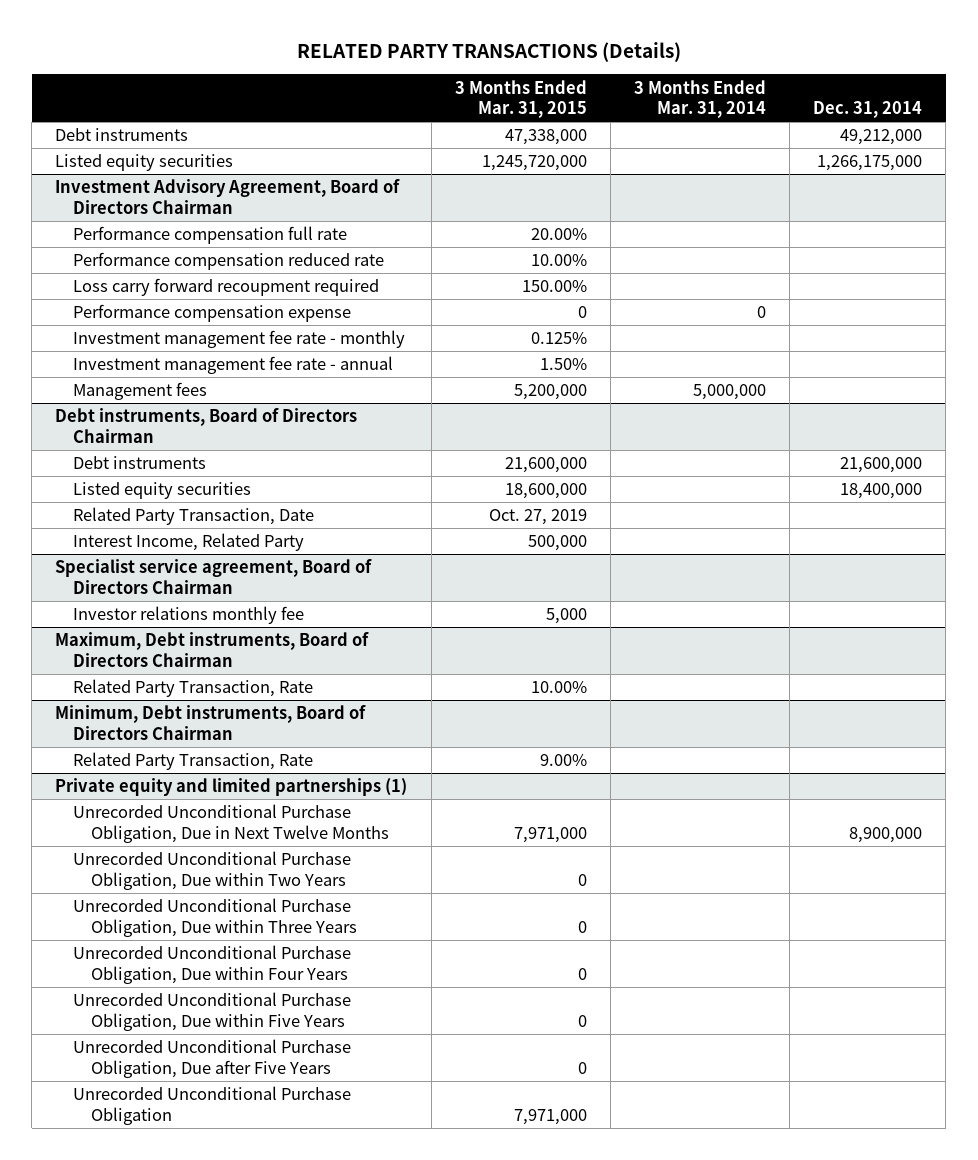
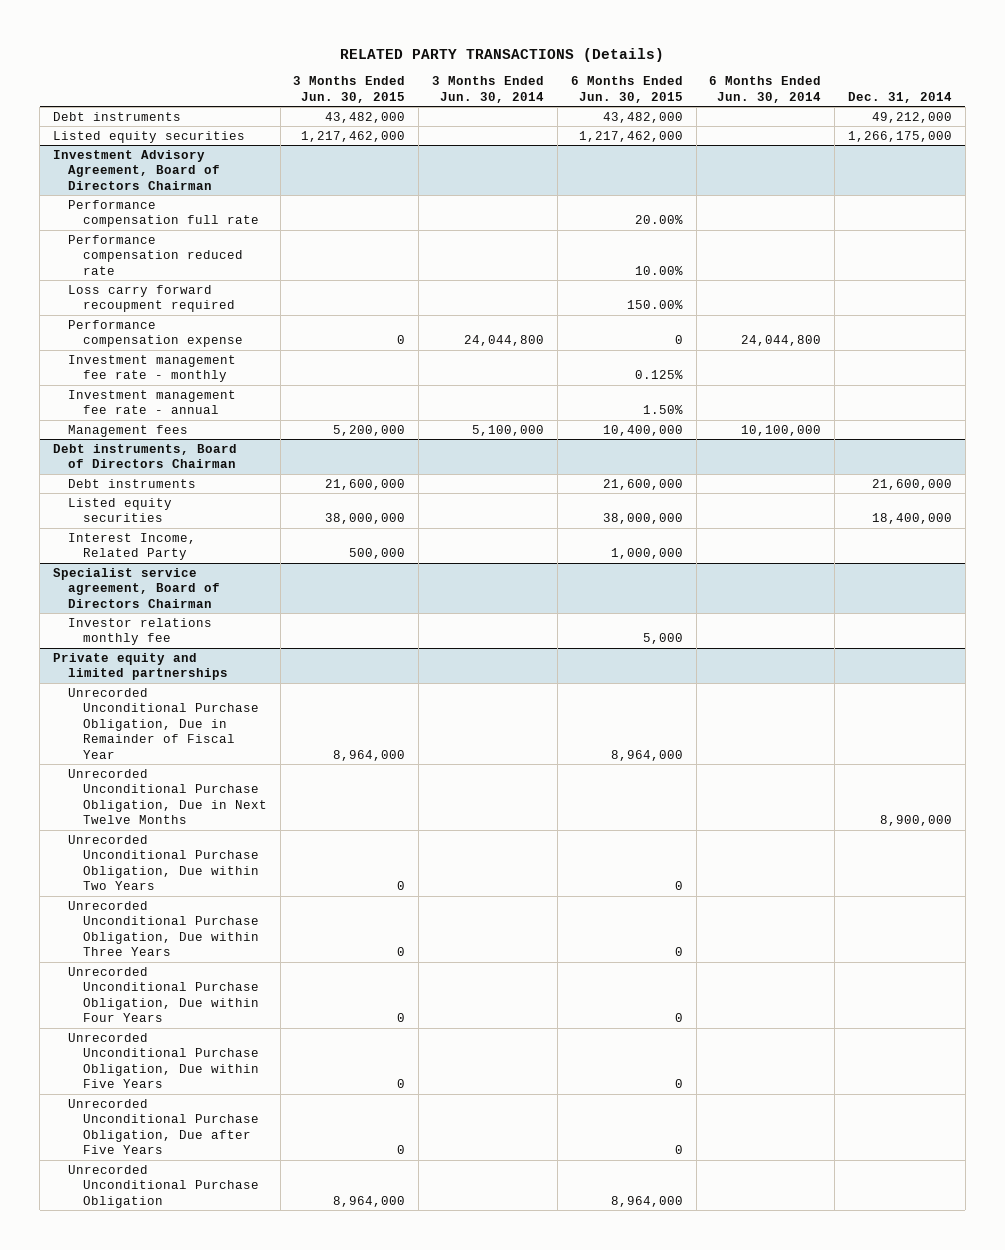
[454,79,587,119] 3 Months Ended Mar. 31, 2015 -> none
[633,79,766,119] 3 Months Ended Mar. 31, 2014 -> none
none -> [293,76,406,103] 3 Months Ended Jun. 30, 2015
none -> [432,76,545,103] 3 Months Ended Jun. 30, 2014
none -> [570,76,683,103] 6 Months Ended Jun. 30, 2015
none -> [709,76,822,103] 6 Months Ended Jun. 30, 2014
[73,507,315,526] Related Party Transaction, Date -> none
[55,632,370,667] Maximum, Debt instruments, Board of Directors Chairman -> none
[73,679,314,698] Related Party Transaction, Rate -> none
[55,705,367,740] Minimum, Debt instruments, Board of Directors Chairman -> none
[73,752,314,771] Related Party Transaction, Rate -> none
[55,778,408,797] Private equity and limited partnerships (1) -> [52,652,228,681] Private equity and limited partnerships
none -> [67,687,259,760] Unrecorded Unconditional Purchase Obligation, Due in Remainder of Fiscal Year

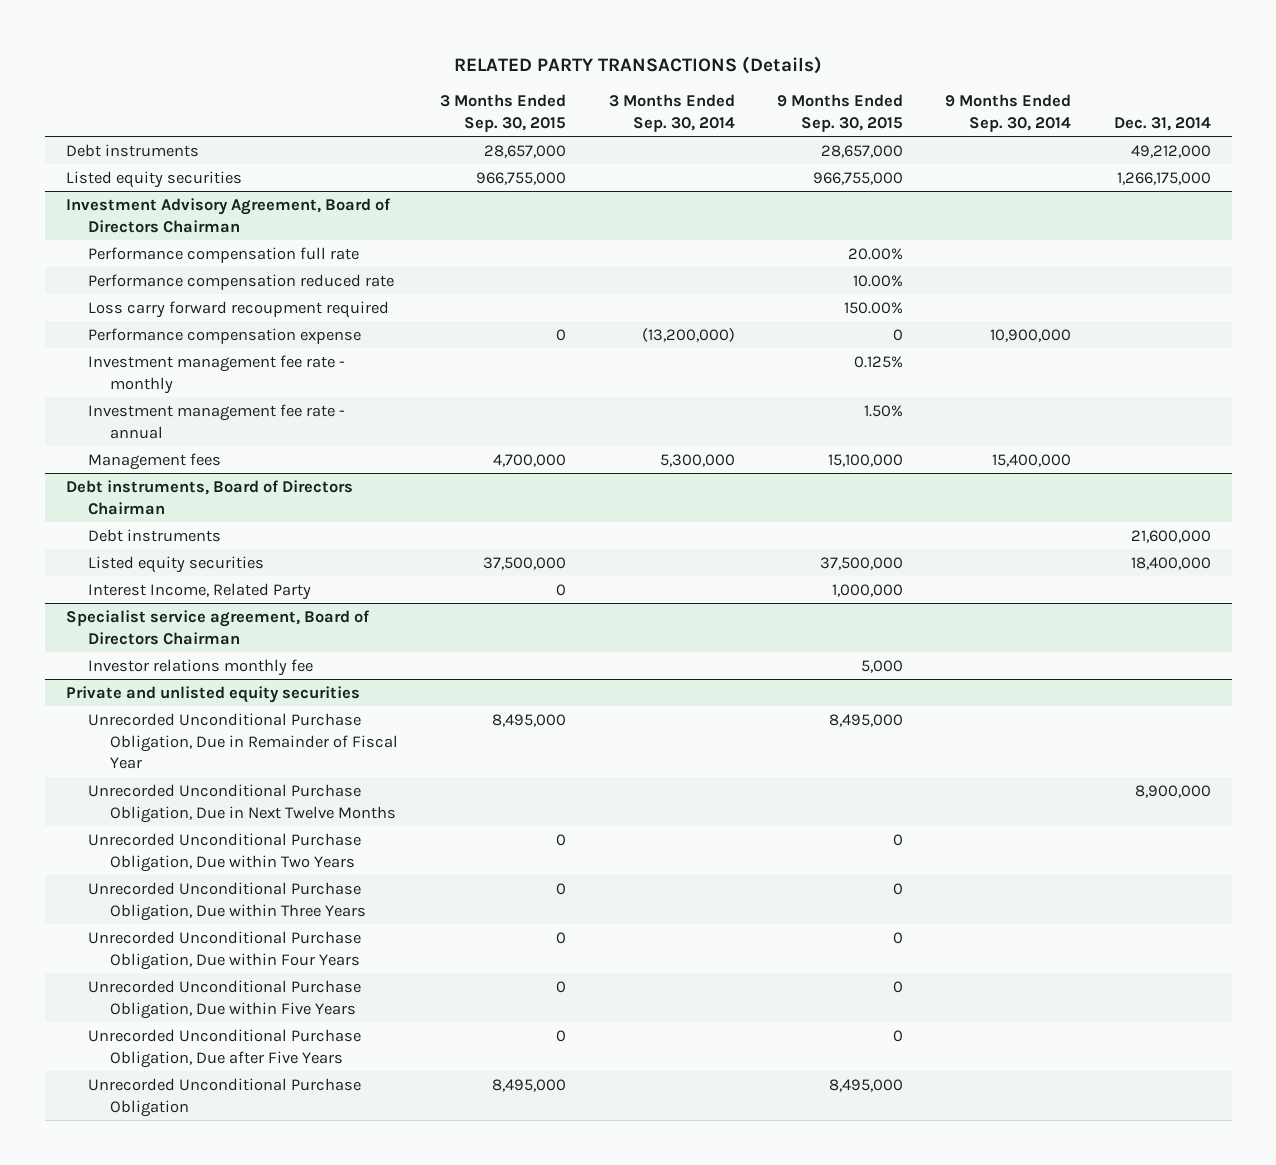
[293,76,406,103] 3 Months Ended Jun. 30, 2015 -> none
[432,76,545,103] 3 Months Ended Jun. 30, 2014 -> none
[570,76,683,103] 6 Months Ended Jun. 30, 2015 -> none
[709,76,822,103] 6 Months Ended Jun. 30, 2014 -> none
none -> [440,94,567,132] 3 Months Ended Sep. 30, 2015
none -> [608,94,735,132] 3 Months Ended Sep. 30, 2014
none -> [776,94,903,132] 9 Months Ended Sep. 30, 2015
none -> [945,94,1072,132] 9 Months Ended Sep. 30, 2014
[52,652,228,681] Private equity and limited partnerships -> [65,685,360,703] Private and unlisted equity securities

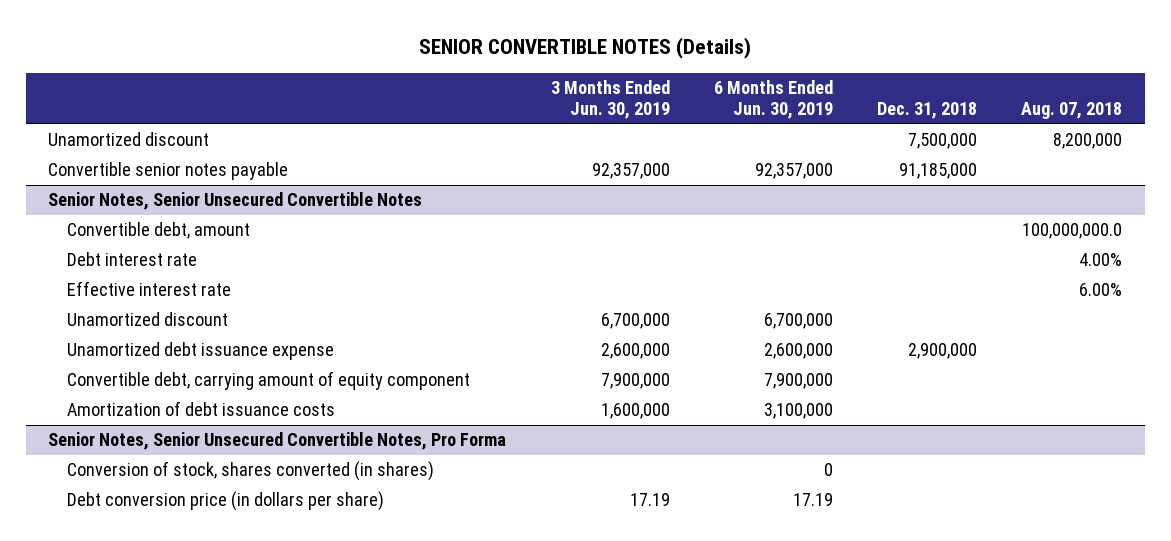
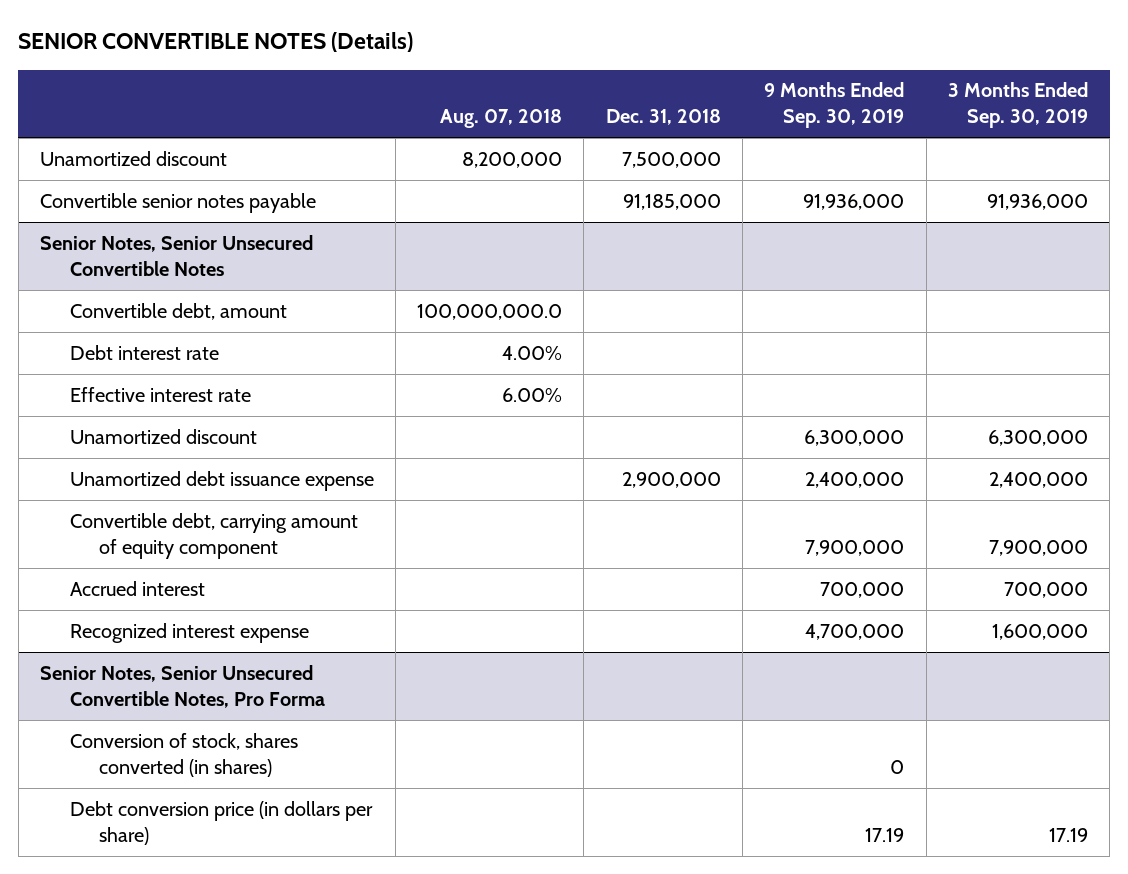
[550,79,670,120] 3 Months Ended Jun. 30, 2019 -> none
[713,79,833,120] 6 Months Ended Jun. 30, 2019 -> none
none -> [764,82,905,129] 9 Months Ended Sep. 30, 2019
none -> [947,82,1088,129] 3 Months Ended Sep. 30, 2019
none -> [69,580,205,596] Accrued interest
[67,401,336,417] Amortization of debt issuance costs -> [69,622,309,643] Recognized interest expense

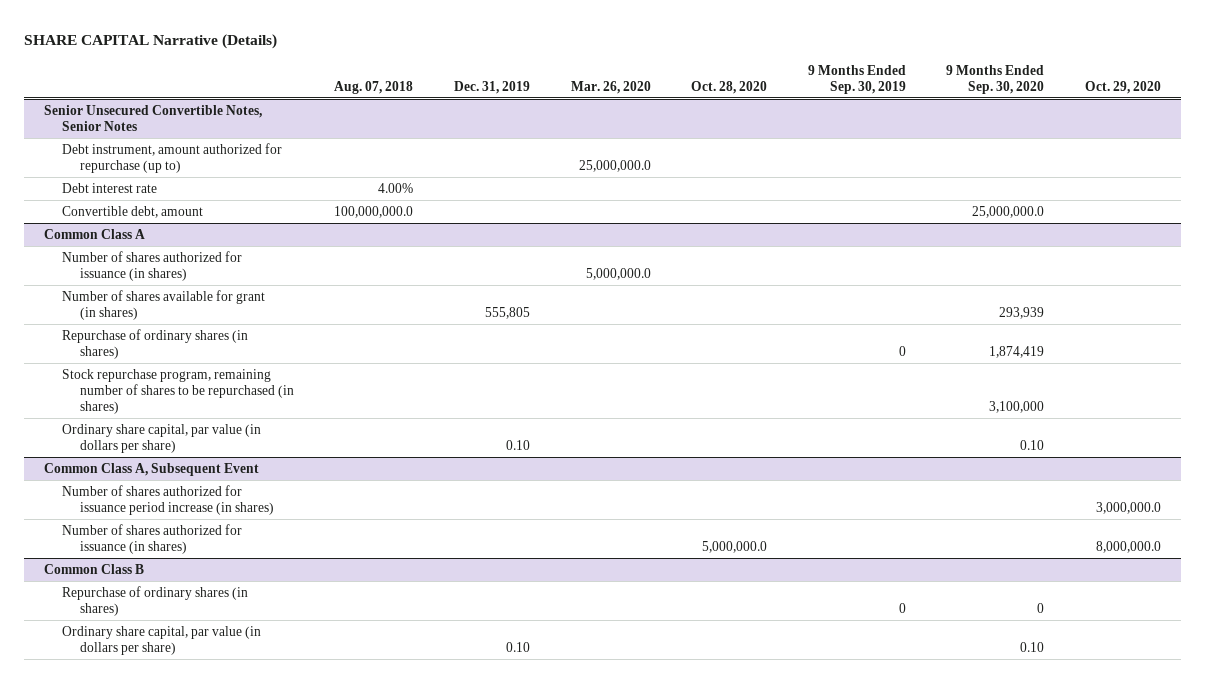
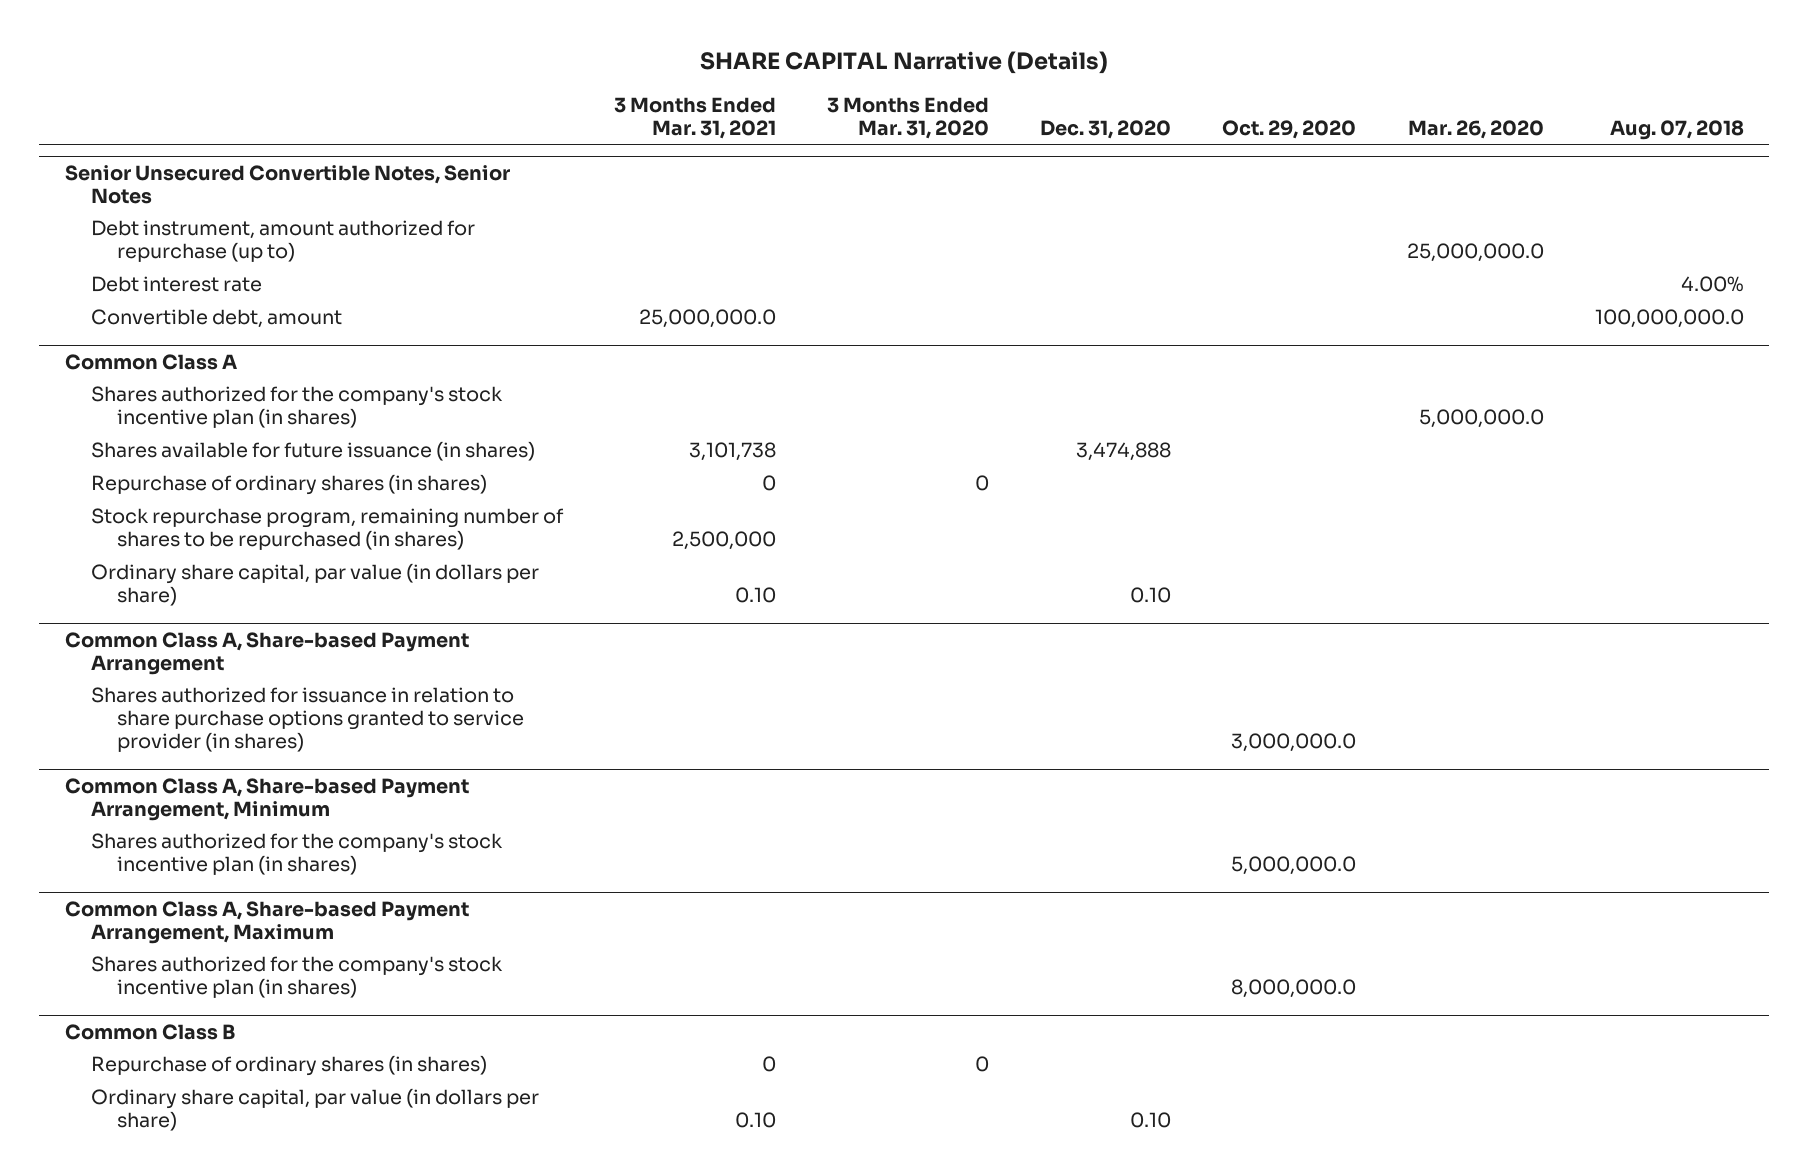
[453,80,530,94] Dec. 31, 2019 -> none
[691,80,768,94] Oct. 28, 2020 -> none
[807,64,906,94] 9 Months Ended Sep. 30, 2019 -> none
[946,64,1045,94] 9 Months Ended Sep. 30, 2020 -> none
none -> [613,96,776,139] 3 Months Ended Mar. 31, 2021
none -> [826,96,989,139] 3 Months Ended Mar. 31, 2020
none -> [1039,119,1171,139] Dec. 31, 2020
[61,251,242,281] Number of shares authorized for issuance (in shares) -> [90,386,503,429] Shares authorized for the company's stock incentive plan (in shares)
[61,290,265,320] Number of shares available for grant (in shares) -> [90,441,535,462] Shares available for future issuance (in shares)
[44,463,260,477] Common Class A, Subsequent Event -> none
[61,485,274,515] Number of shares authorized for issuance period increase (in shares) -> none
[61,524,242,554] Number of shares authorized for issuance (in shares) -> none
none -> [64,631,469,675] Common Class A, Share-based Payment Arrangement
none -> [90,687,525,753] Shares authorized for issuance in relation to share purchase options granted to service provider (in shares)
none -> [64,777,469,821] Common Class A, Share-based Payment Arrangement, Minimum
none -> [90,833,503,876] Shares authorized for the company's stock incentive plan (in shares)
none -> [64,900,469,944] Common Class A, Share-based Payment Arrangement, Maximum
none -> [90,956,503,999] Shares authorized for the company's stock incentive plan (in shares)

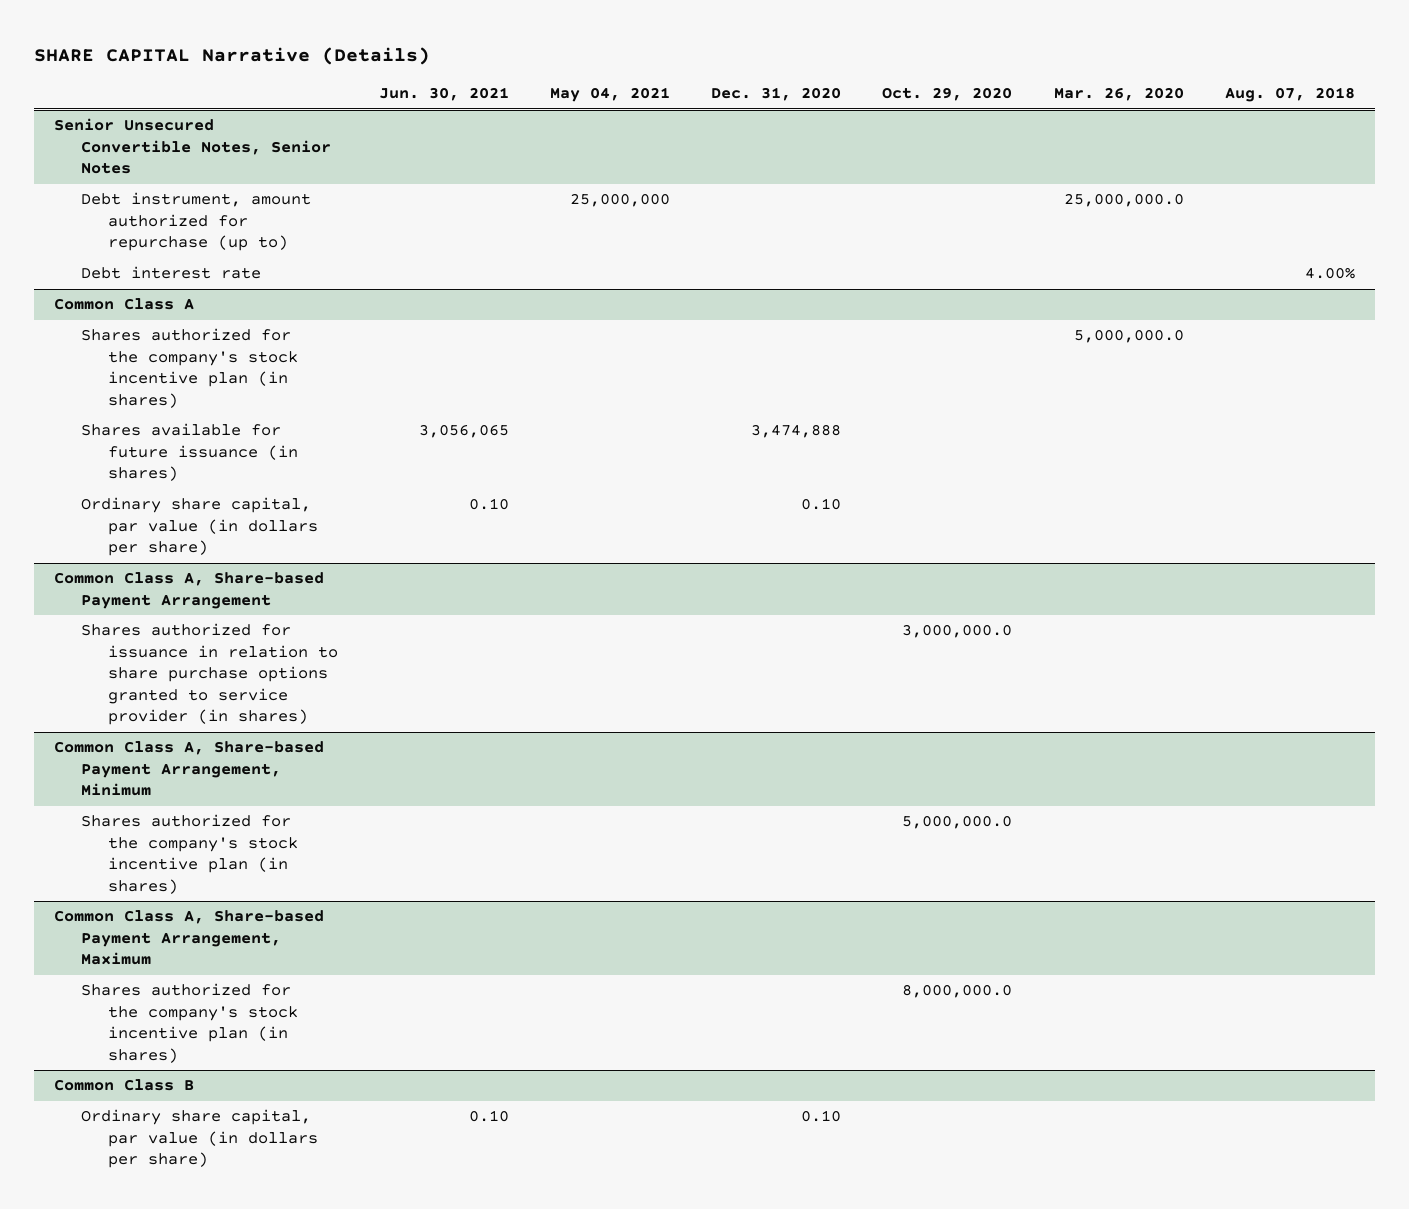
[613,96,776,139] 3 Months Ended Mar. 31, 2021 -> none
[826,96,989,139] 3 Months Ended Mar. 31, 2020 -> none
none -> [378,87,509,102] Jun. 30, 2021
none -> [550,87,671,103] May 04, 2021
[90,309,342,329] Convertible debt, amount -> none
[90,474,487,496] Repurchase of ordinary shares (in shares) -> none
[90,508,564,551] Stock repurchase program, remaining number of shares to be repurchased (in shares) -> none
[90,1055,487,1077] Repurchase of ordinary shares (in shares) -> none

